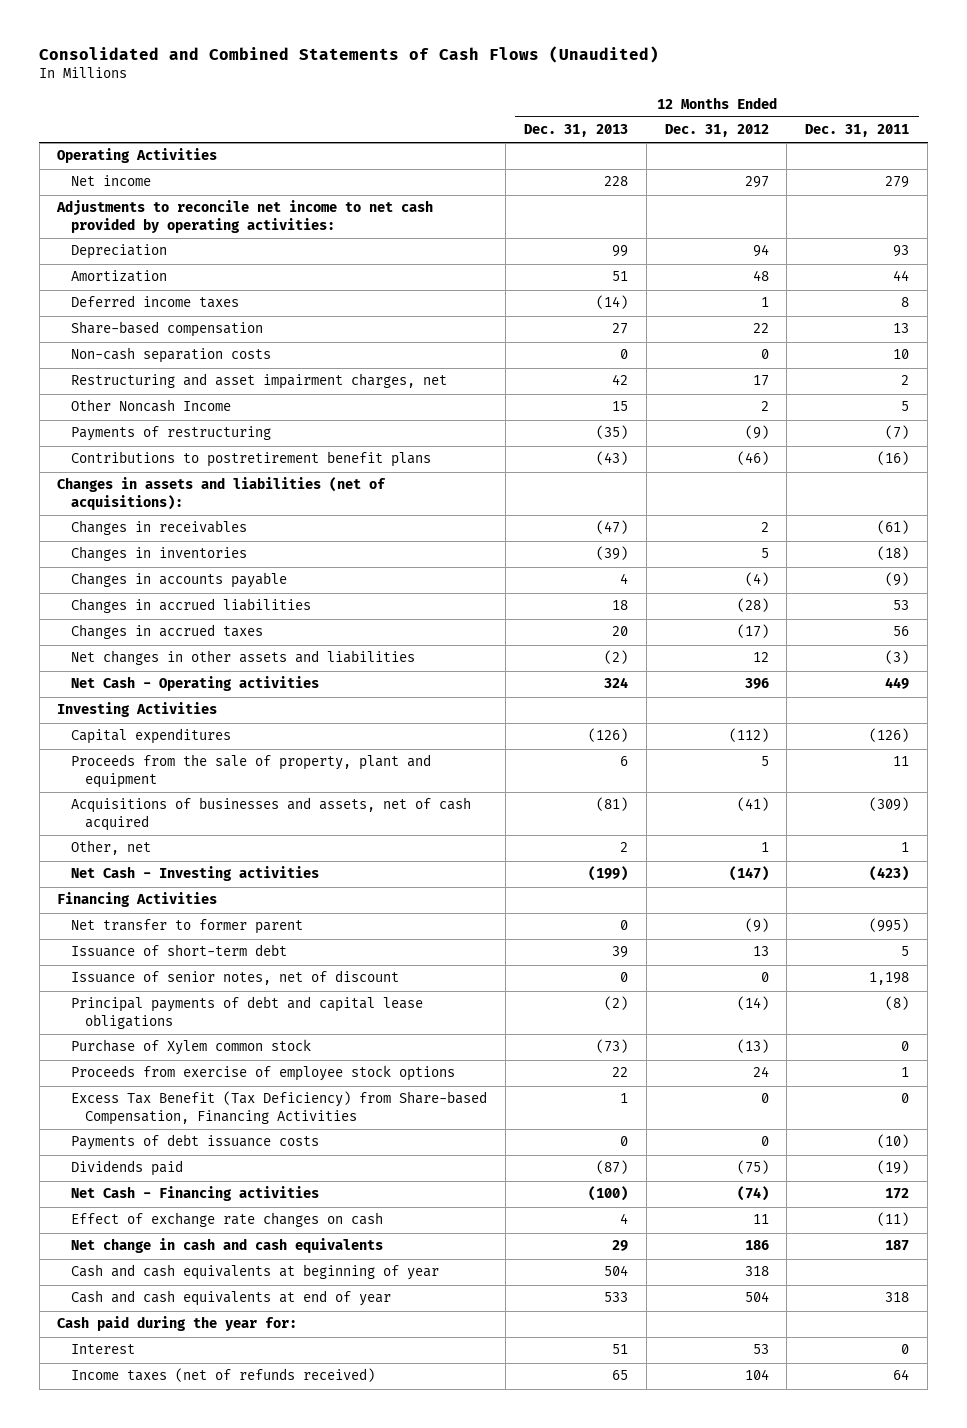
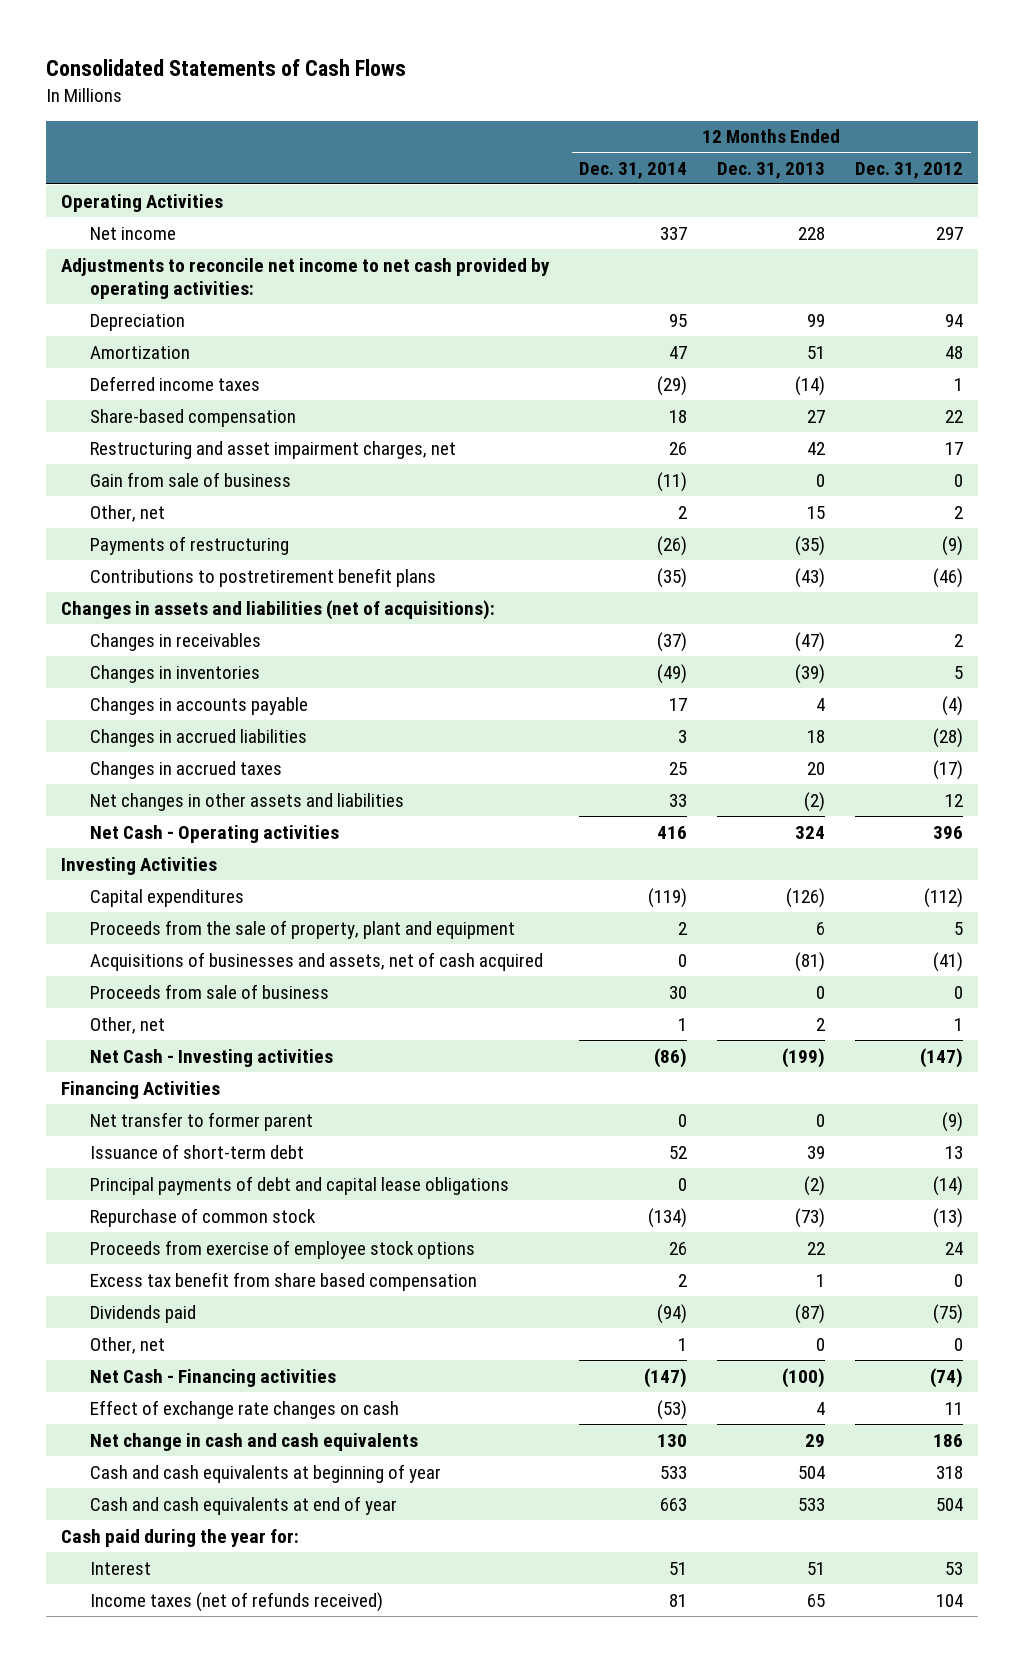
[39,45,660,63] Consolidated and Combined Statements of Cash Flows (Unaudited) -> [46,58,407,76] Consolidated Statements of Cash Flows
[805,124,910,138] Dec. 31, 2011 -> none
none -> [579,161,688,179] Dec. 31, 2014
[71,347,272,364] Non-cash separation costs -> none
none -> [90,471,292,487] Gain from sale of business
[71,399,232,413] Other Noncash Income -> [90,504,166,522] Other, net
none -> [90,983,330,999] Proceeds from sale of business
[71,970,400,986] Issuance of senior notes, net of discount -> none
[71,1039,312,1056] Purchase of Xylem common stock -> [90,1207,317,1227] Repurchase of common stock
[71,1134,320,1151] Payments of debt issuance costs -> none
[71,1091,488,1125] Excess Tax Benefit (Tax Deficiency) from Share-based Compensation, Financing Activities -> [90,1271,478,1291] Excess tax benefit from share based compensation
none -> [90,1336,166,1354] Other, net

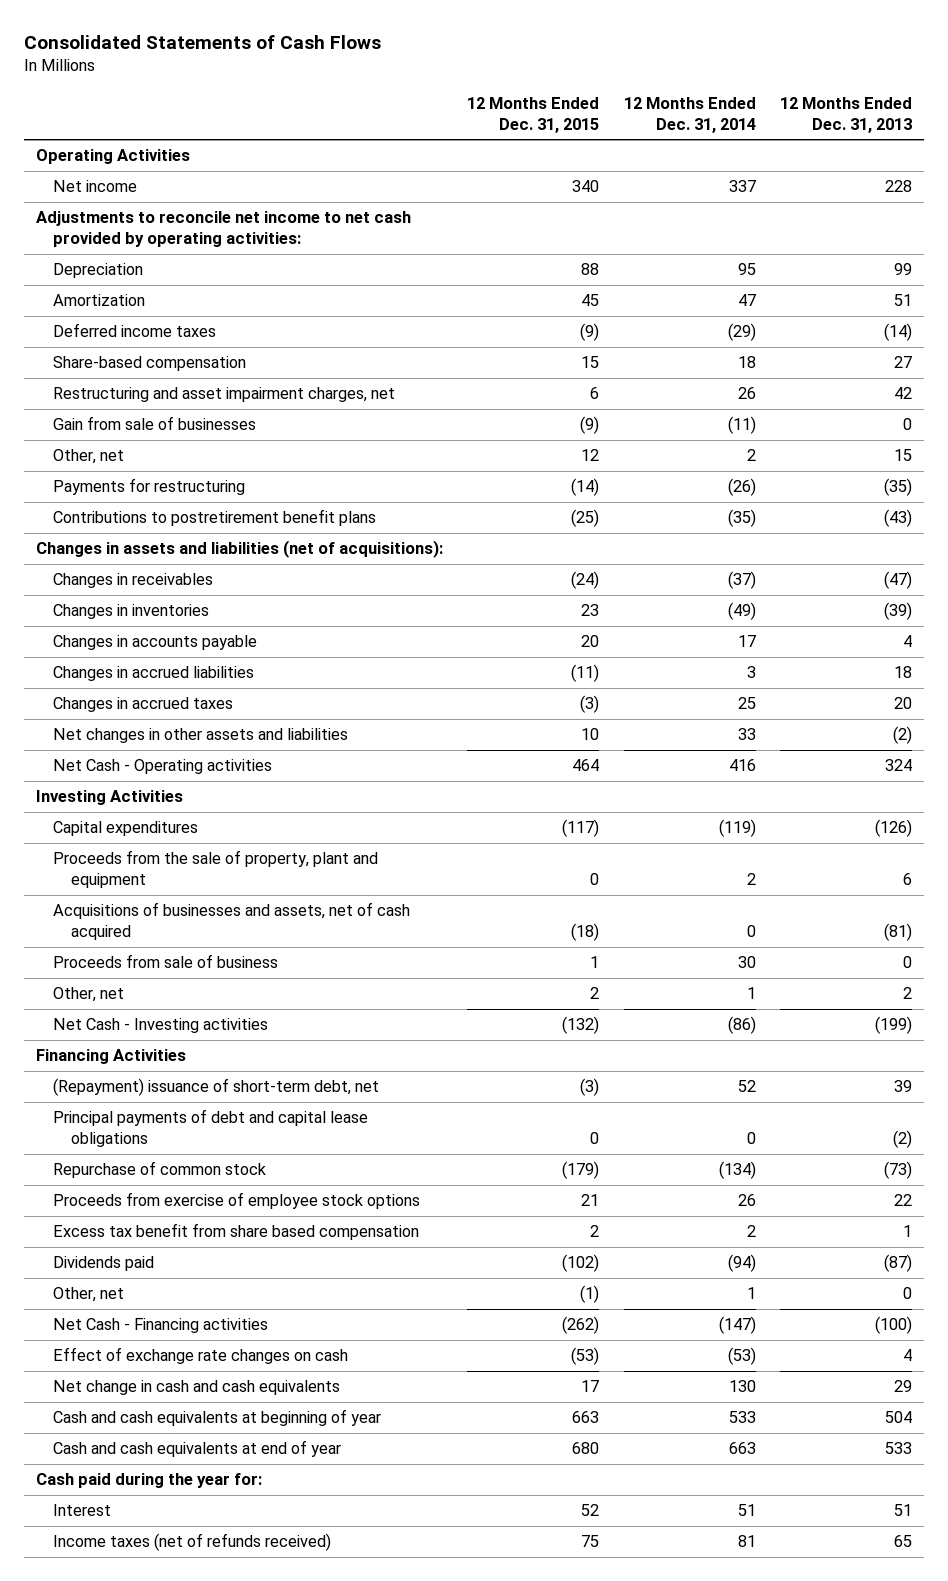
[855,161,964,179] Dec. 31, 2012 -> none
none -> [467,97,600,133] 12 Months Ended Dec. 31, 2015
[90,471,292,487] Gain from sale of business -> [53,416,257,431] Gain from sale of businesses
[90,535,290,555] Payments of restructuring -> [53,478,246,496] Payments for restructuring
[90,1111,314,1131] Net transfer to former parent -> none
[90,1143,305,1159] Issuance of short-term debt -> [53,1078,380,1097] (Repayment) issuance of short-term debt, net

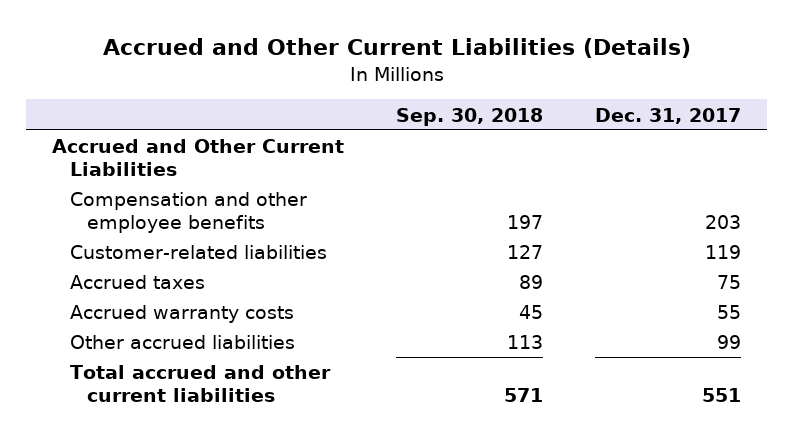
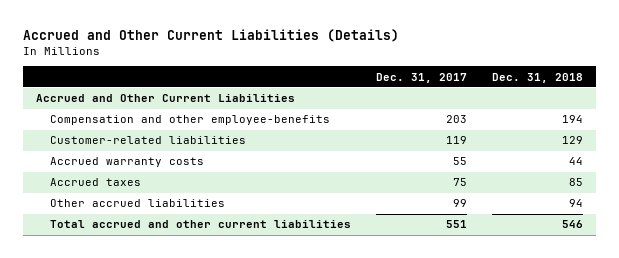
[396,107,544,126] Sep. 30, 2018 -> none
none -> [492,72,584,83] Dec. 31, 2018
[69,192,307,233] Compensation and other employee benefits -> [49,115,330,126] Compensation and other employee-benefits
[69,275,205,290] Accrued taxes -> [49,178,141,187] Accrued taxes

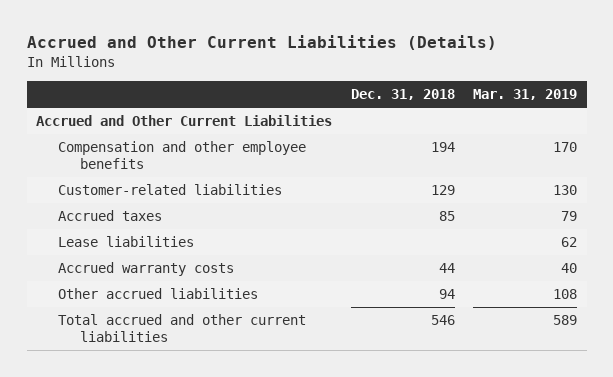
[375,72,467,83] Dec. 31, 2017 -> none
none -> [473,89,578,101] Mar. 31, 2019
[49,115,330,126] Compensation and other employee-benefits -> [57,141,306,170] Compensation and other employee benefits
none -> [57,236,194,248] Lease liabilities
[49,157,204,168] Accrued warranty costs -> [57,262,234,277] Accrued warranty costs

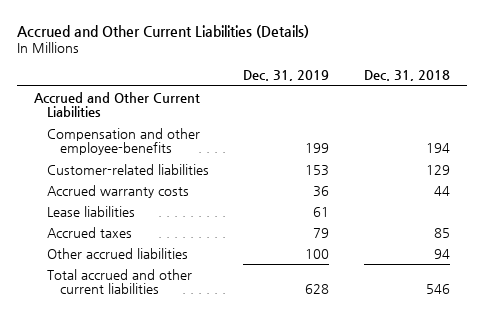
[473,89,578,101] Mar. 31, 2019 -> none
none -> [243,70,330,82] Dec. 31, 2019
[57,141,306,170] Compensation and other employee benefits -> [46,127,200,156] Compensation and other employee-benefits
[57,236,194,248] Lease liabilities -> [46,205,135,217] Lease liabilities
[57,210,162,222] Accrued taxes -> [46,226,132,238] Accrued taxes

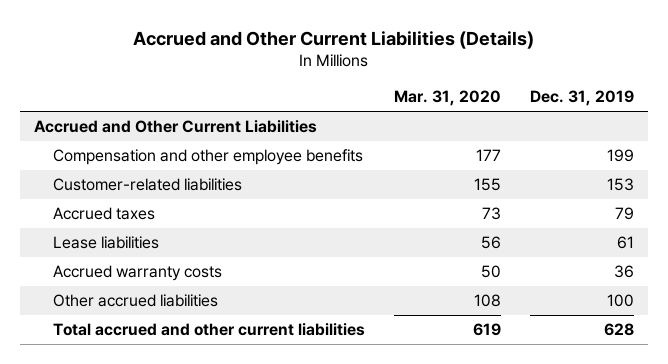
[363,70,450,82] Dec. 31, 2018 -> none
none -> [393,90,501,107] Mar. 31, 2020
[46,127,200,156] Compensation and other employee-benefits -> [52,149,363,166] Compensation and other employee benefits
[46,205,135,217] Lease liabilities -> [52,236,159,250] Lease liabilities
[46,184,189,198] Accrued warranty costs -> [52,265,222,282] Accrued warranty costs

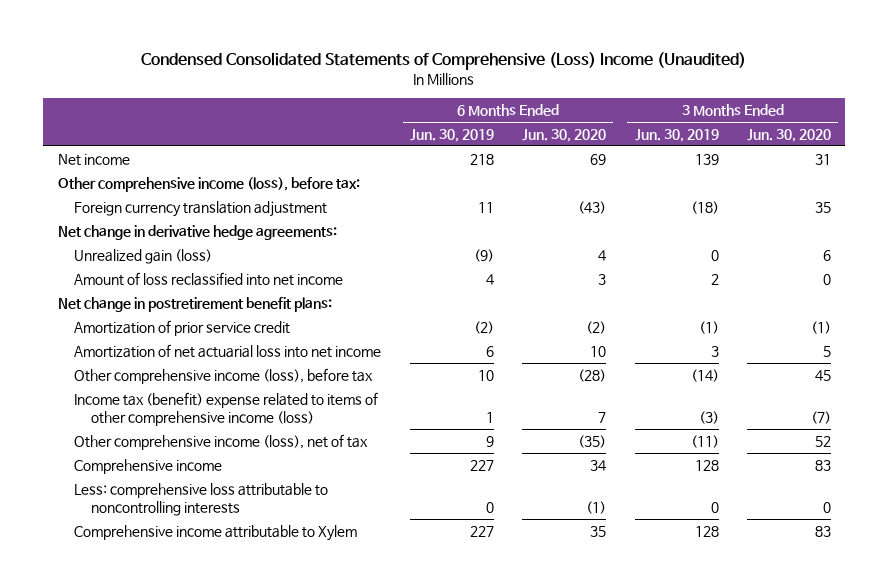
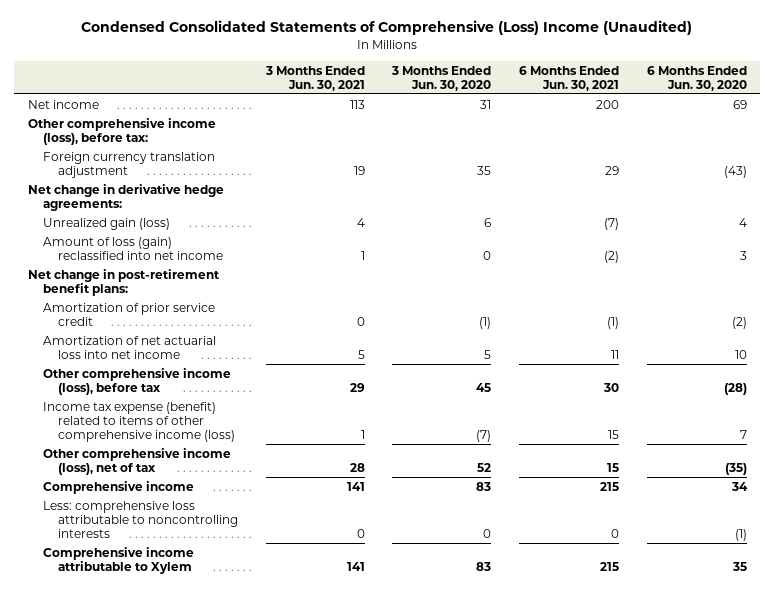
[409,128,494,142] Jun. 30, 2019 -> none
[634,128,719,142] Jun. 30, 2019 -> none
none -> [264,65,365,91] 3 Months Ended Jun. 30, 2021
none -> [518,65,619,91] 6 Months Ended Jun. 30, 2021
[74,271,344,286] Amount of loss reclassified into net income -> [42,236,223,260] Amount of loss (gain) reclassified into net income
[57,296,332,312] Net change in postretirement benefit plans: -> [27,268,220,296] Net change in post-retirement benefit plans:
[74,391,379,426] Income tax (benefit) expense related to items of other comprehensive income (loss) -> [42,401,235,442] Income tax expense (benefit) related to items of other comprehensive income (loss)

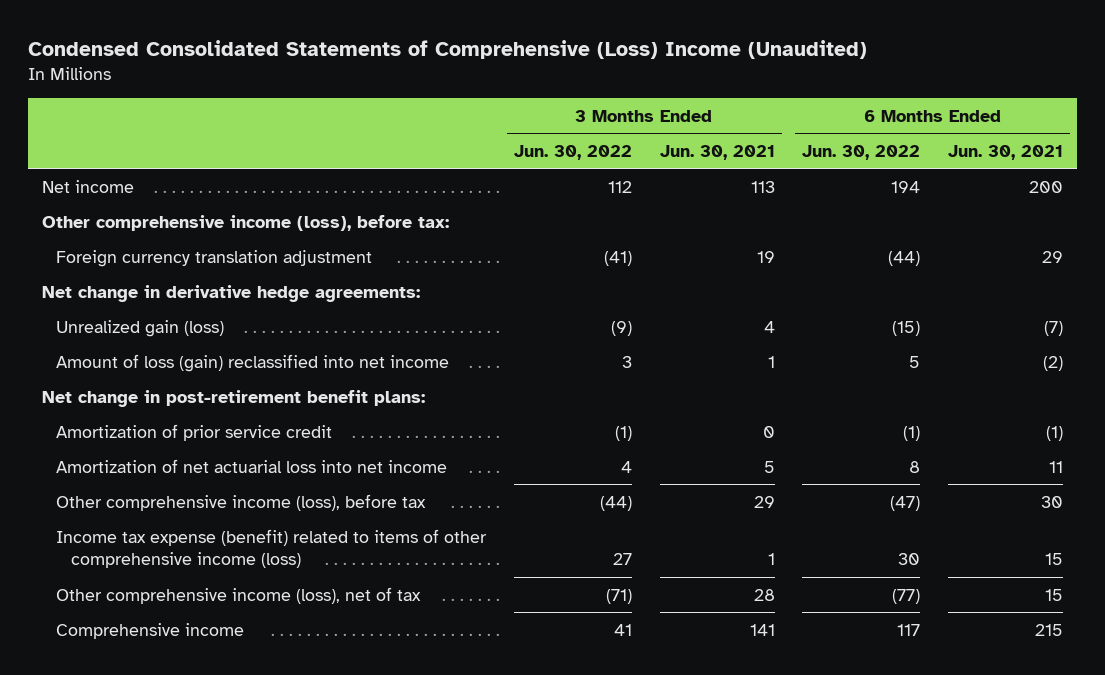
[391,65,492,91] 3 Months Ended Jun. 30, 2020 -> none
[646,65,747,91] 6 Months Ended Jun. 30, 2020 -> none
none -> [514,144,633,160] Jun. 30, 2022
none -> [802,144,921,160] Jun. 30, 2022
[42,500,238,538] Less: comprehensive loss attributable to noncontrolling interests -> none
[42,546,194,574] Comprehensive income attributable to Xylem -> none

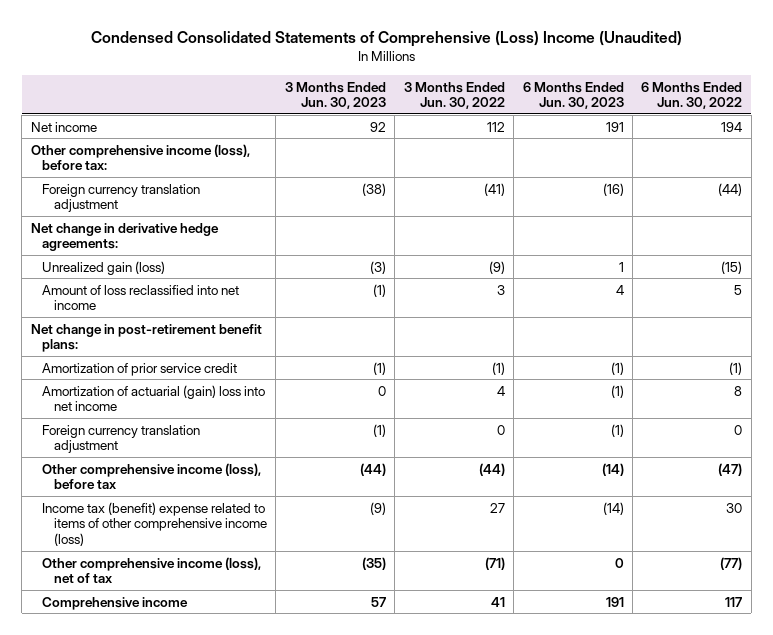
[659,144,775,160] Jun. 30, 2021 -> none
[947,144,1063,160] Jun. 30, 2021 -> none
none -> [284,81,386,110] 3 Months Ended Jun. 30, 2023
none -> [522,81,624,110] 6 Months Ended Jun. 30, 2023
[56,353,450,372] Amount of loss (gain) reclassified into net income -> [42,284,240,311] Amount of loss reclassified into net income
[56,458,448,473] Amortization of net actuarial loss into net income -> [42,384,266,412] Amortization of actuarial (gain) loss into net income
none -> [42,424,201,454] Foreign currency translation adjustment
[56,528,488,569] Income tax expense (benefit) related to items of other comprehensive income (loss) -> [42,501,267,547] Income tax (benefit) expense related to items of other comprehensive income (loss)

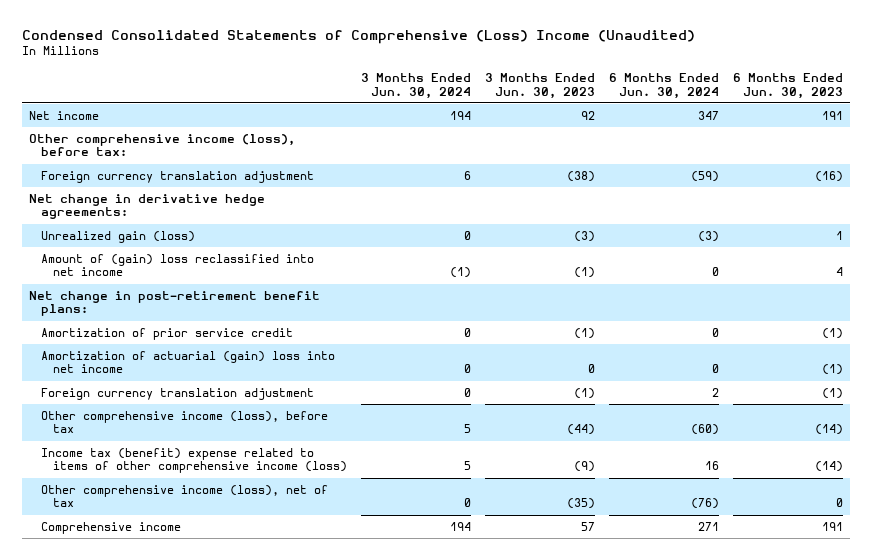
[403,81,505,110] 3 Months Ended Jun. 30, 2022 -> none
[641,81,743,110] 6 Months Ended Jun. 30, 2022 -> none
none -> [361,72,472,99] 3 Months Ended Jun. 30, 2024
none -> [609,72,720,99] 6 Months Ended Jun. 30, 2024
[42,284,240,311] Amount of loss reclassified into net income -> [41,253,315,277] Amount of (gain) loss reclassified into net income

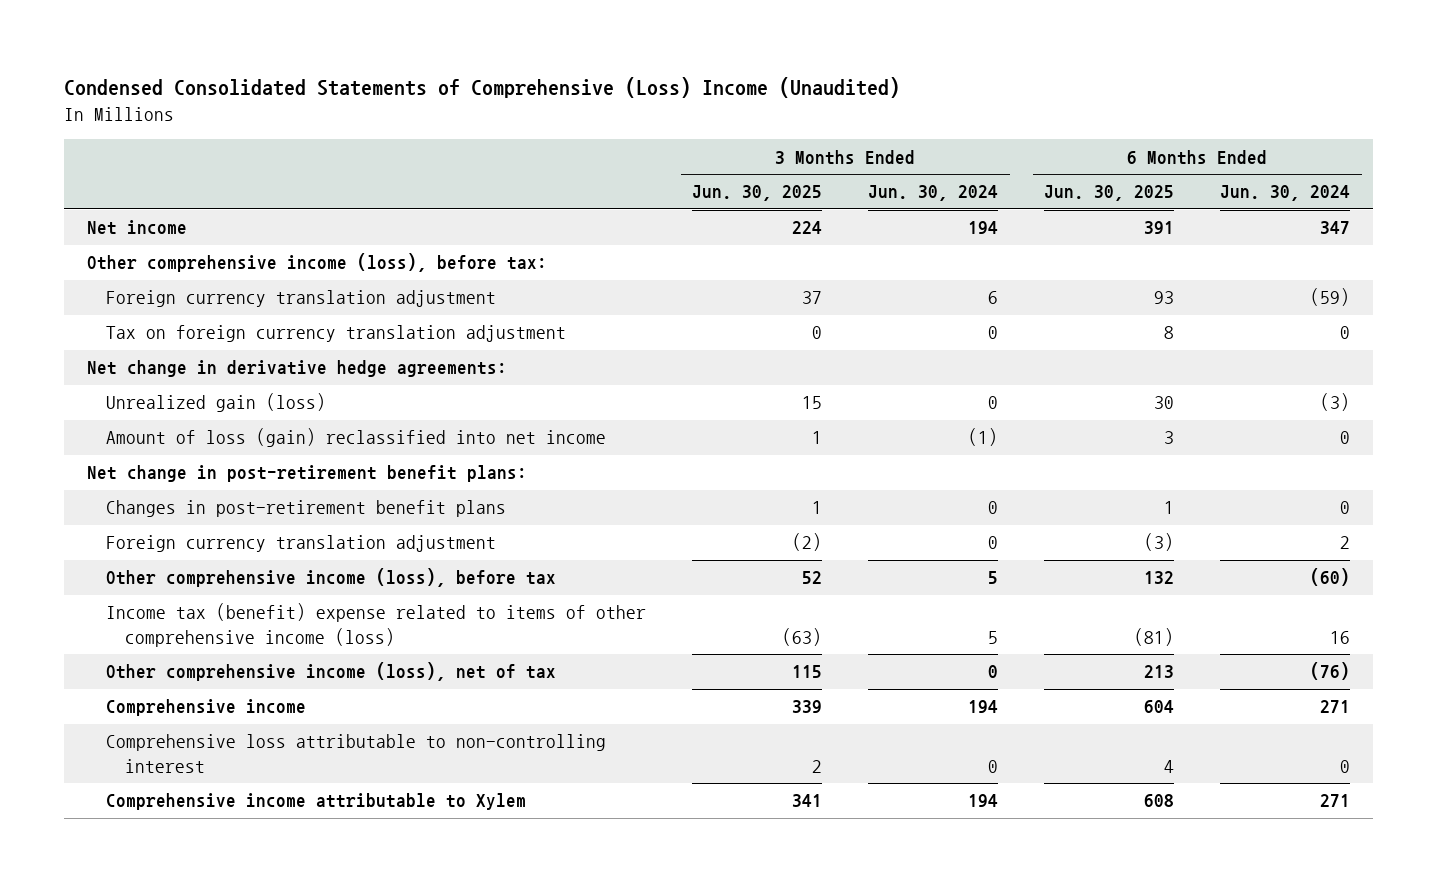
[485,72,596,99] 3 Months Ended Jun. 30, 2023 -> none
[733,72,844,99] 6 Months Ended Jun. 30, 2023 -> none
none -> [692,185,823,202] Jun. 30, 2025
none -> [1044,185,1175,202] Jun. 30, 2025
none -> [106,325,567,343] Tax on foreign currency translation adjustment
[41,253,315,277] Amount of (gain) loss reclassified into net income -> [106,428,607,448] Amount of loss (gain) reclassified into net income
[41,327,294,340] Amortization of prior service credit -> none
[41,350,336,374] Amortization of actuarial (gain) loss into net income -> none
none -> [106,500,507,518] Changes in post-retirement benefit plans
none -> [106,734,607,773] Comprehensive loss attributable to non-controlling interest
none -> [106,793,527,811] Comprehensive income attributable to Xylem

